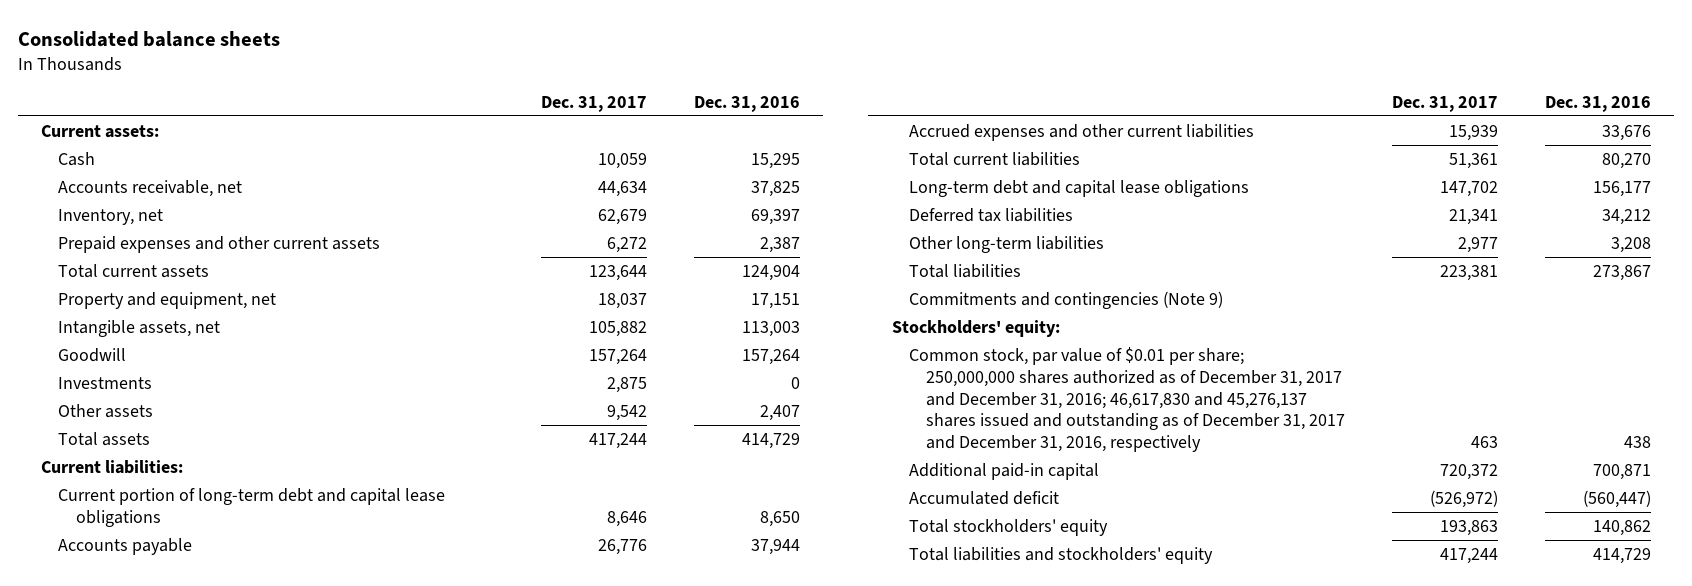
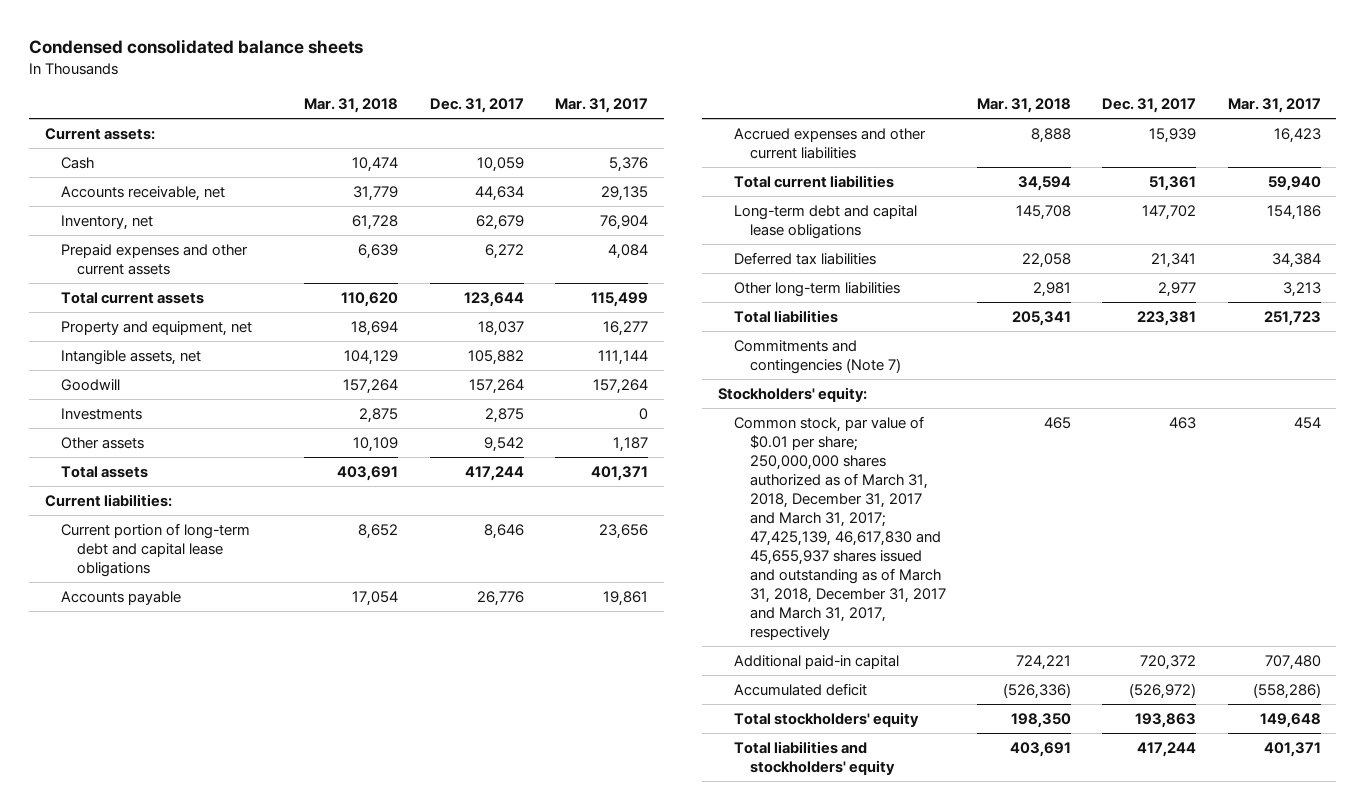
[17,30,280,47] Consolidated balance sheets -> [29,39,364,55] Condensed consolidated balance sheets
[693,95,800,112] Dec. 31, 2016 -> none
none -> [304,98,399,114] Mar. 31, 2018
none -> [555,98,649,114] Mar. 31, 2017
[908,290,1223,309] Commitments and contingencies (Note 9) -> [733,340,901,375] Commitments and contingencies (Note 7)
[908,346,1346,453] Common stock, par value of $0.01 per share; 250,000,000 shares authorized as of December 31, 2017 and December 31, 2016; 46,617,830 and 45,276,137 shares issued and outstanding as of December 31, 2017 and December 31, 2016, respectively -> [733,416,946,640] Common stock, par value of $0.01 per share; 250,000,000 shares authorized as of March 31, 2018, December 31, 2017 and March 31, 2017; 47,425,139, 46,617,830 and 45,655,937 shares issued and outstanding as of March 31, 2018, December 31, 2017 and March 31, 2017, respectively

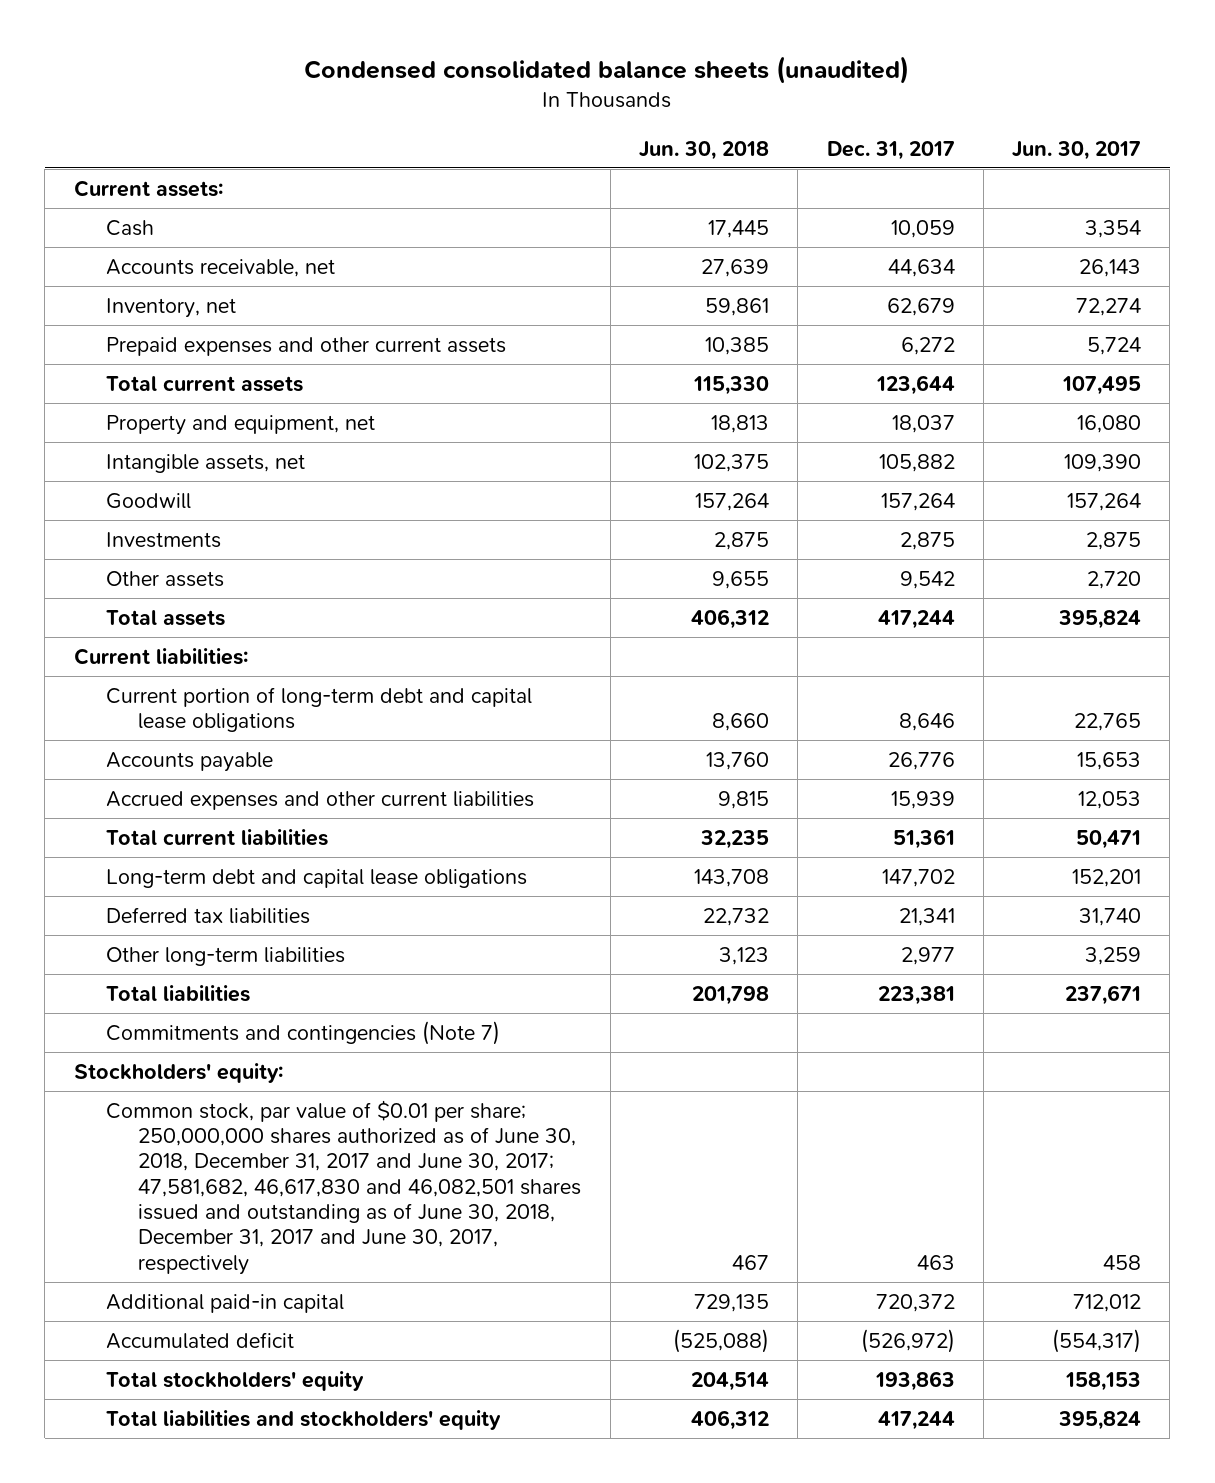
[29,39,364,55] Condensed consolidated balance sheets -> [304,56,910,85] Condensed consolidated balance sheets (unaudited)
[304,98,399,114] Mar. 31, 2018 -> none
[555,98,649,114] Mar. 31, 2017 -> none
none -> [638,140,769,160] Jun. 30, 2018
none -> [1012,140,1142,160] Jun. 30, 2017
[733,416,946,640] Common stock, par value of $0.01 per share; 250,000,000 shares authorized as of March 31, 2018, December 31, 2017 and March 31, 2017; 47,425,139, 46,617,830 and 45,655,937 shares issued and outstanding as of March 31, 2018, December 31, 2017 and March 31, 2017, respectively -> [105,1099,582,1275] Common stock, par value of $0.01 per share; 250,000,000 shares authorized as of June 30, 2018, December 31, 2017 and June 30, 2017; 47,581,682, 46,617,830 and 46,082,501 shares issued and outstanding as of June 30, 2018, December 31, 2017 and June 30, 2017, respectively

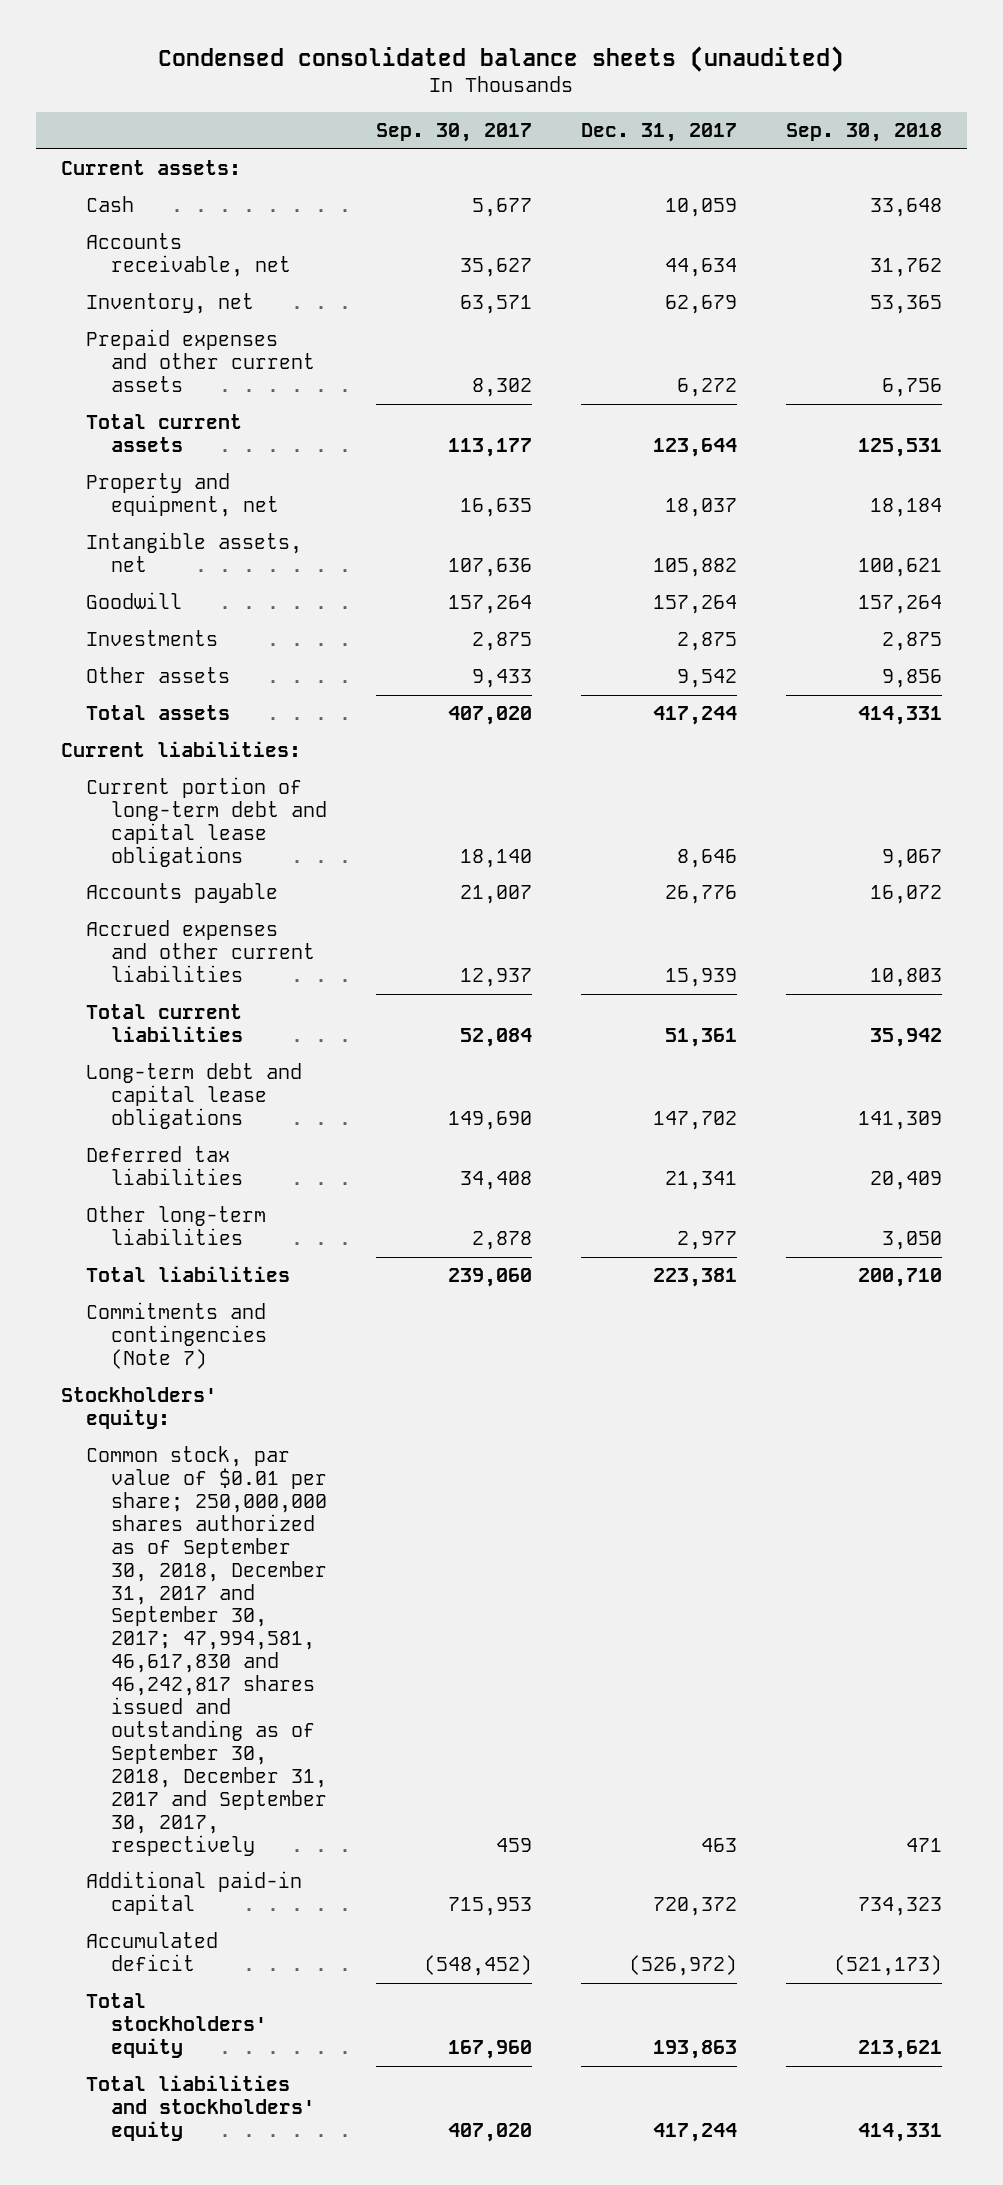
[638,140,769,160] Jun. 30, 2018 -> none
[1012,140,1142,160] Jun. 30, 2017 -> none
none -> [375,122,532,142] Sep. 30, 2017
none -> [786,122,943,142] Sep. 30, 2018
[105,1099,582,1275] Common stock, par value of $0.01 per share; 250,000,000 shares authorized as of June 30, 2018, December 31, 2017 and June 30, 2017; 47,581,682, 46,617,830 and 46,082,501 shares issued and outstanding as of June 30, 2018, December 31, 2017 and June 30, 2017, respectively -> [85,1446,327,1856] Common stock, par value of $0.01 per share; 250,000,000 shares authorized as of September 30, 2018, December 31, 2017 and September 30, 2017; 47,994,581, 46,617,830 and 46,242,817 shares issued and outstanding as of September 30, 2018, December 31, 2017 and September 30, 2017, respectively

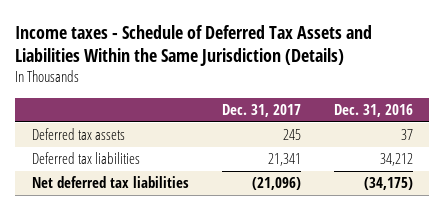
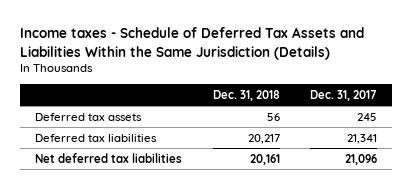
[333,103,413,117] Dec. 31, 2016 -> none
none -> [212,89,280,101] Dec. 31, 2018
[251,177,301,191] (21,096) -> [344,153,377,165] 21,096

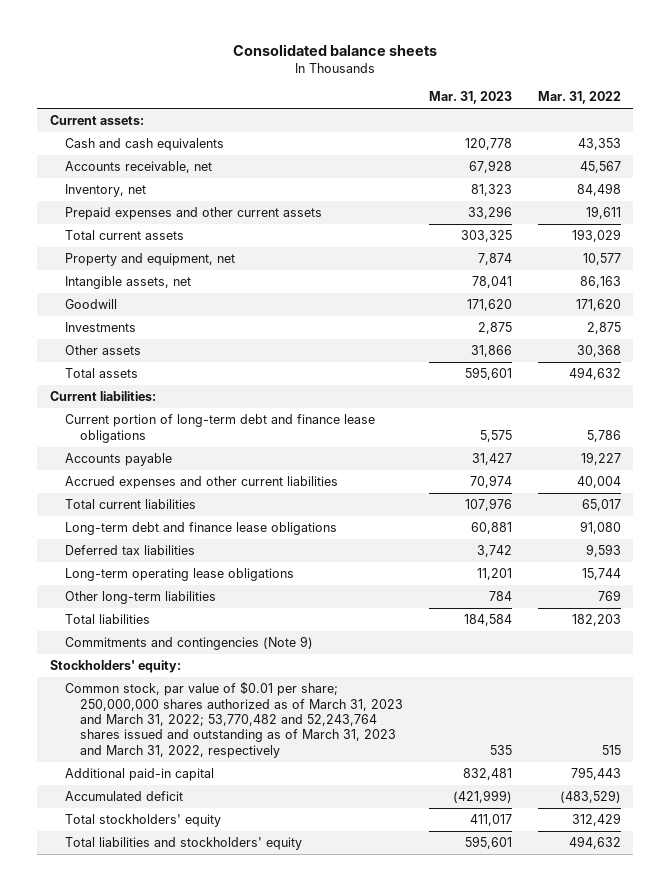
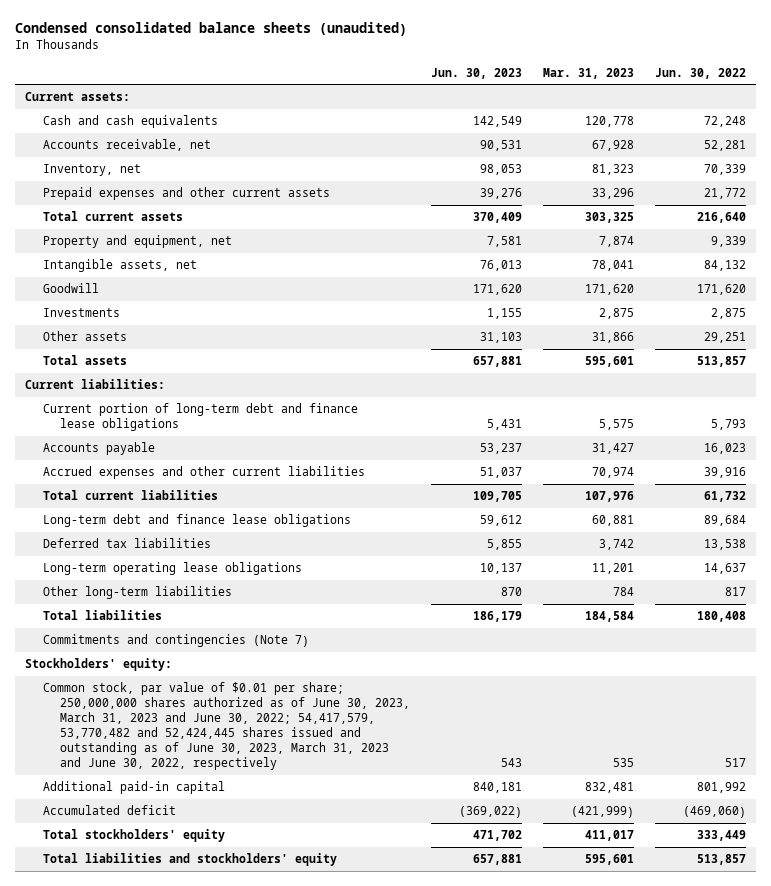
[233,44,438,57] Consolidated balance sheets -> [14,21,407,36] Condensed consolidated balance sheets (unaudited)
[537,91,621,105] Mar. 31, 2022 -> none
none -> [430,67,522,79] Jun. 30, 2023
none -> [654,67,746,79] Jun. 30, 2022
[64,636,313,651] Commitments and contingencies (Note 9) -> [42,634,309,648] Commitments and contingencies (Note 7)
[64,681,404,758] Common stock, par value of $0.01 per share; 250,000,000 shares authorized as of March 31, 2023 and March 31, 2022; 53,770,482 and 52,243,764 shares issued and outstanding as of March 31, 2023 and March 31, 2022, respectively -> [42,682,411,771] Common stock, par value of $0.01 per share; 250,000,000 shares authorized as of June 30, 2023, March 31, 2023 and June 30, 2022; 54,417,579, 53,770,482 and 52,424,445 shares issued and outstanding as of June 30, 2023, March 31, 2023 and June 30, 2022, respectively

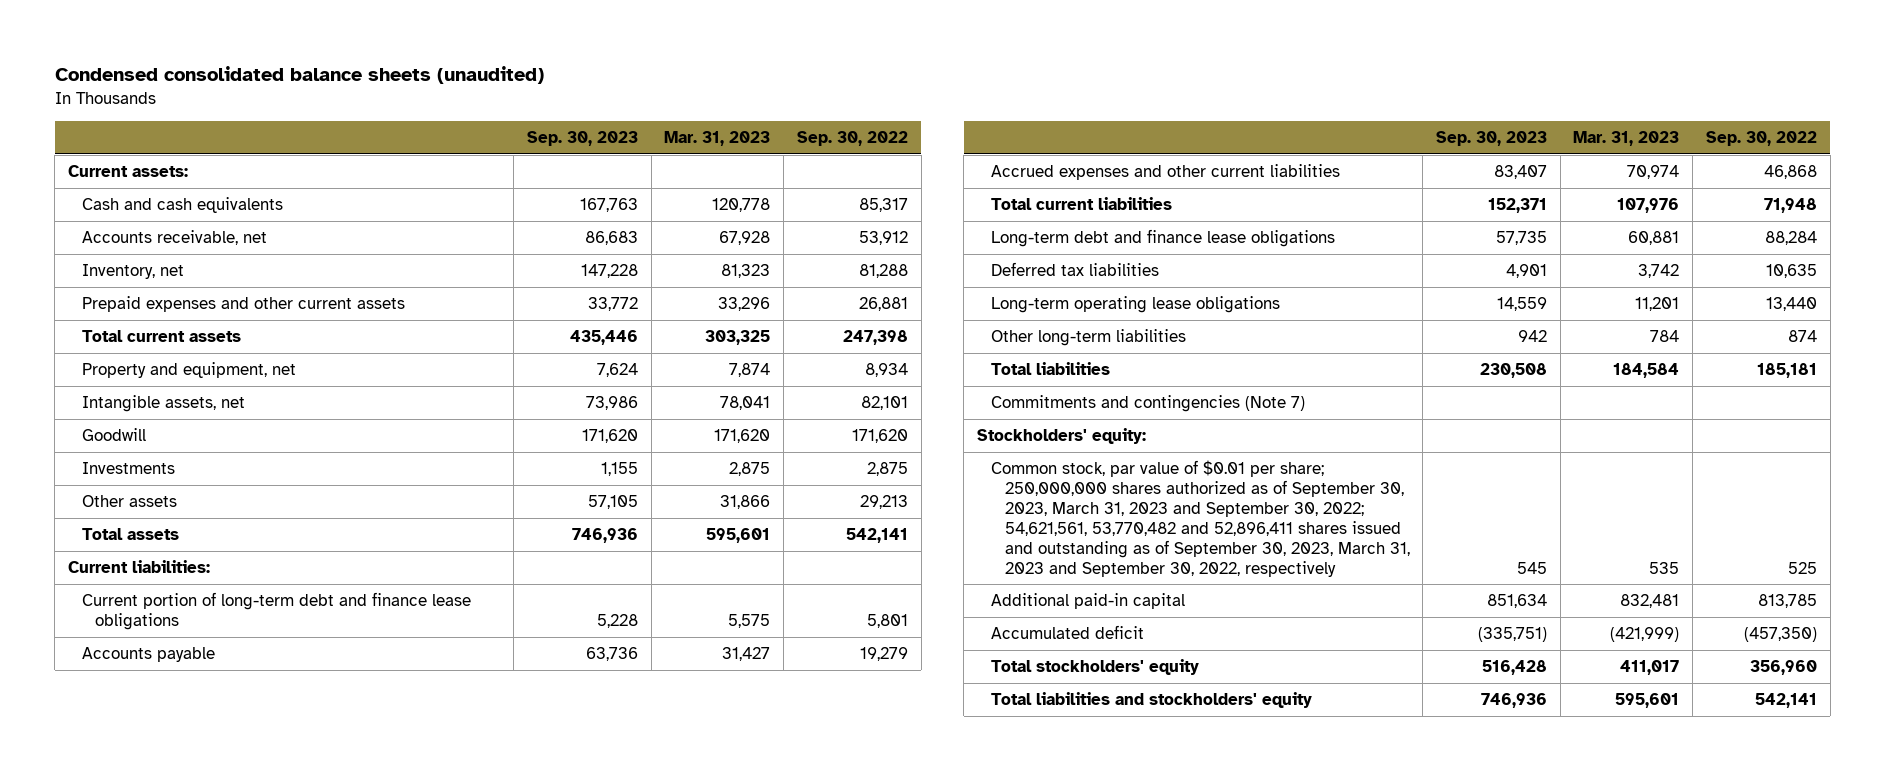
[430,67,522,79] Jun. 30, 2023 -> none
[654,67,746,79] Jun. 30, 2022 -> none
none -> [526,131,638,147] Sep. 30, 2023
none -> [796,131,908,147] Sep. 30, 2022
[42,682,411,771] Common stock, par value of $0.01 per share; 250,000,000 shares authorized as of June 30, 2023, March 31, 2023 and June 30, 2022; 54,417,579, 53,770,482 and 52,424,445 shares issued and outstanding as of June 30, 2023, March 31, 2023 and June 30, 2022, respectively -> [990,460,1410,577] Common stock, par value of $0.01 per share; 250,000,000 shares authorized as of September 30, 2023, March 31, 2023 and September 30, 2022; 54,621,561, 53,770,482 and 52,896,411 shares issued and outstanding as of September 30, 2023, March 31, 2023 and September 30, 2022, respectively

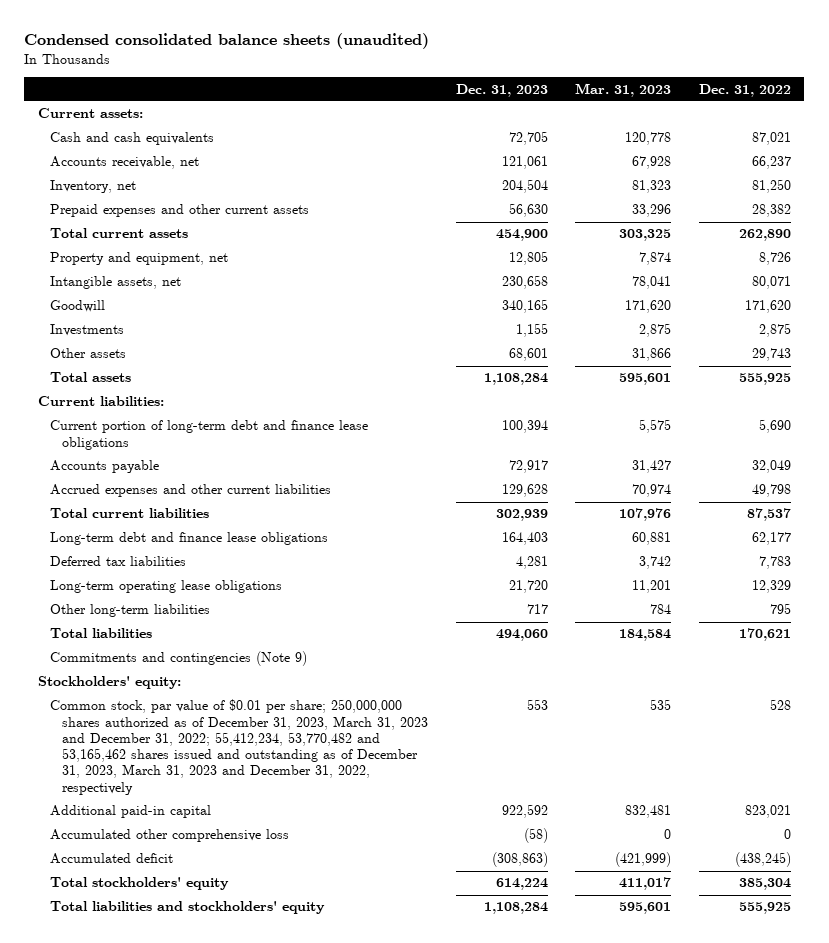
[526,131,638,147] Sep. 30, 2023 -> none
[796,131,908,147] Sep. 30, 2022 -> none
none -> [455,83,548,97] Dec. 31, 2023
none -> [698,83,791,97] Dec. 31, 2022
[990,395,1305,413] Commitments and contingencies (Note 7) -> [50,651,308,667] Commitments and contingencies (Note 9)
[990,460,1410,577] Common stock, par value of $0.01 per share; 250,000,000 shares authorized as of September 30, 2023, March 31, 2023 and September 30, 2022; 54,621,561, 53,770,482 and 52,896,411 shares issued and outstanding as of September 30, 2023, March 31, 2023 and September 30, 2022, respectively -> [50,699,429,795] Common stock, par value of $0.01 per share; 250,000,000 shares authorized as of December 31, 2023, March 31, 2023 and December 31, 2022; 55,412,234, 53,770,482 and 53,165,462 shares issued and outstanding as of December 31, 2023, March 31, 2023 and December 31, 2022, respectively
none -> [50,829,290,843] Accumulated other comprehensive loss

